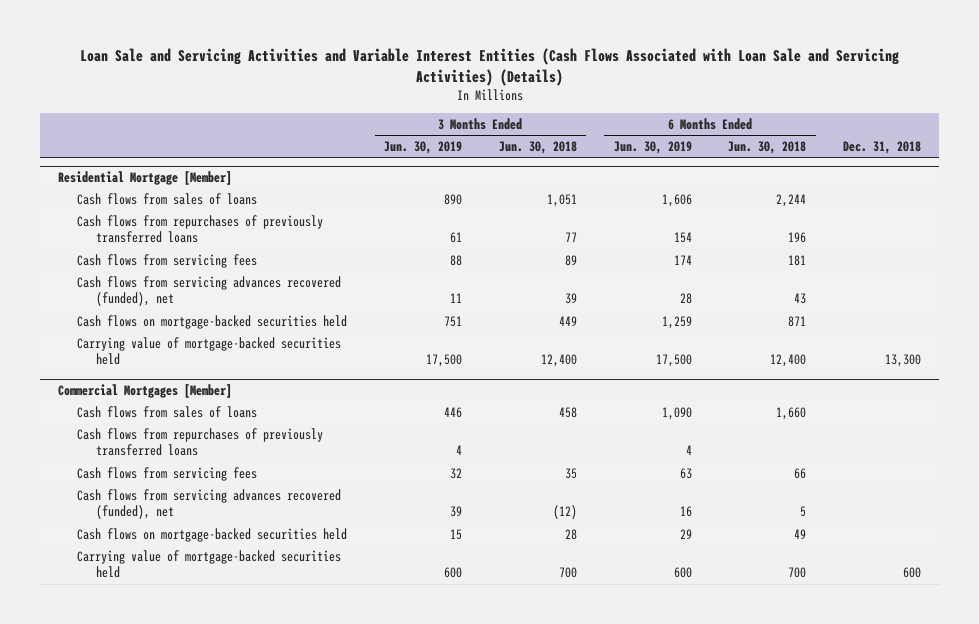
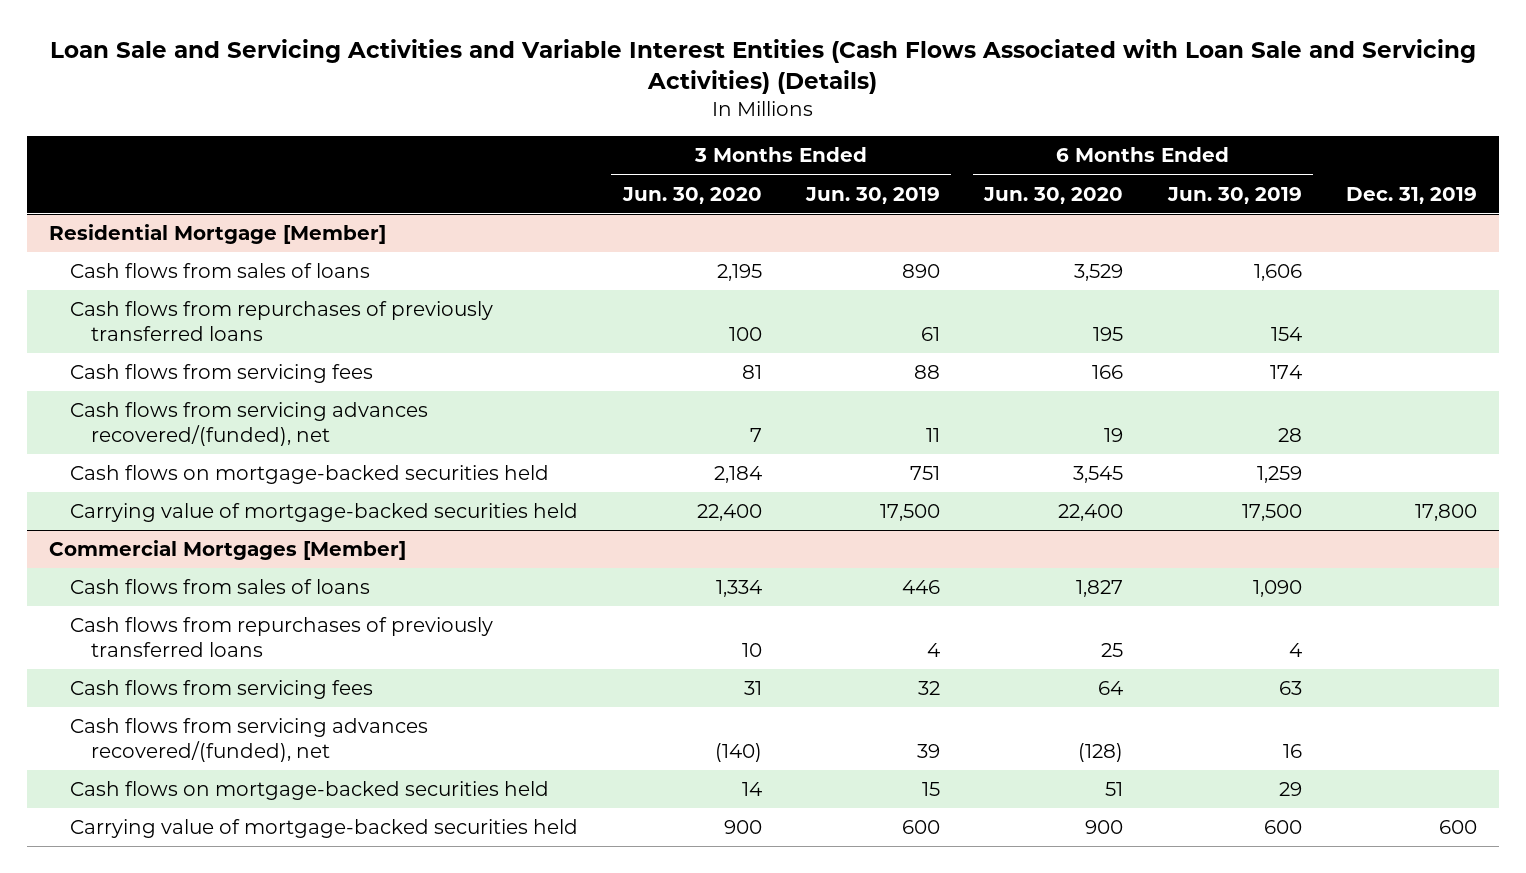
[498,141,577,155] Jun. 30, 2018 -> none
[728,141,807,155] Jun. 30, 2018 -> none
[843,141,922,155] Dec. 31, 2018 -> none
none -> [621,186,762,204] Jun. 30, 2020
none -> [983,186,1124,204] Jun. 30, 2020
none -> [1345,186,1477,204] Dec. 31, 2019
[77,275,342,307] Cash flows from servicing advances recovered (funded), net -> [70,402,429,446] Cash flows from servicing advances recovered/(funded), net
[77,488,342,520] Cash flows from servicing advances recovered (funded), net -> [70,718,429,762] Cash flows from servicing advances recovered/(funded), net

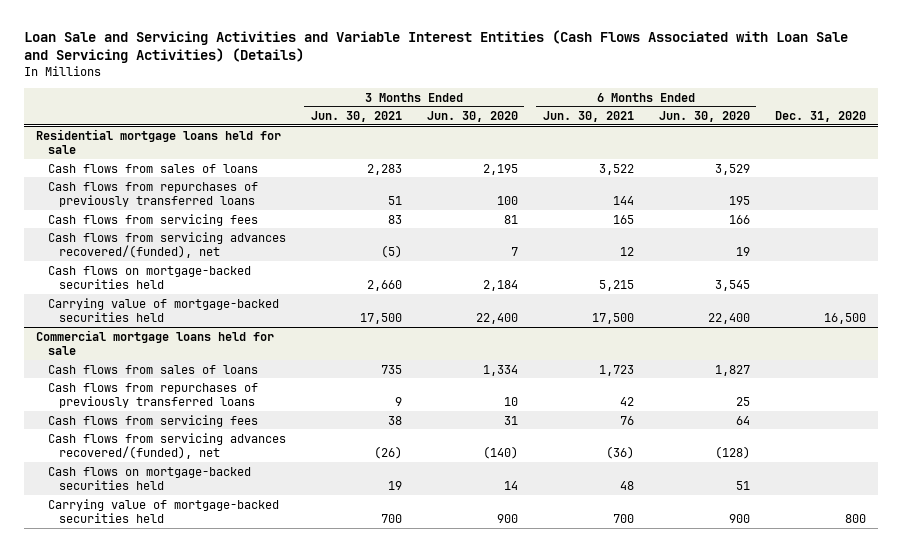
[804,186,940,204] Jun. 30, 2019 -> none
[1166,186,1302,204] Jun. 30, 2019 -> none
[1345,186,1477,204] Dec. 31, 2019 -> none
none -> [310,110,402,122] Jun. 30, 2021
none -> [542,110,634,122] Jun. 30, 2021
none -> [774,110,866,122] Dec. 31, 2020
[49,224,387,245] Residential Mortgage [Member] -> [36,128,282,155] Residential mortgage loans held for sale
[49,540,407,561] Commercial Mortgages [Member] -> [36,329,275,356] Commercial mortgage loans held for sale

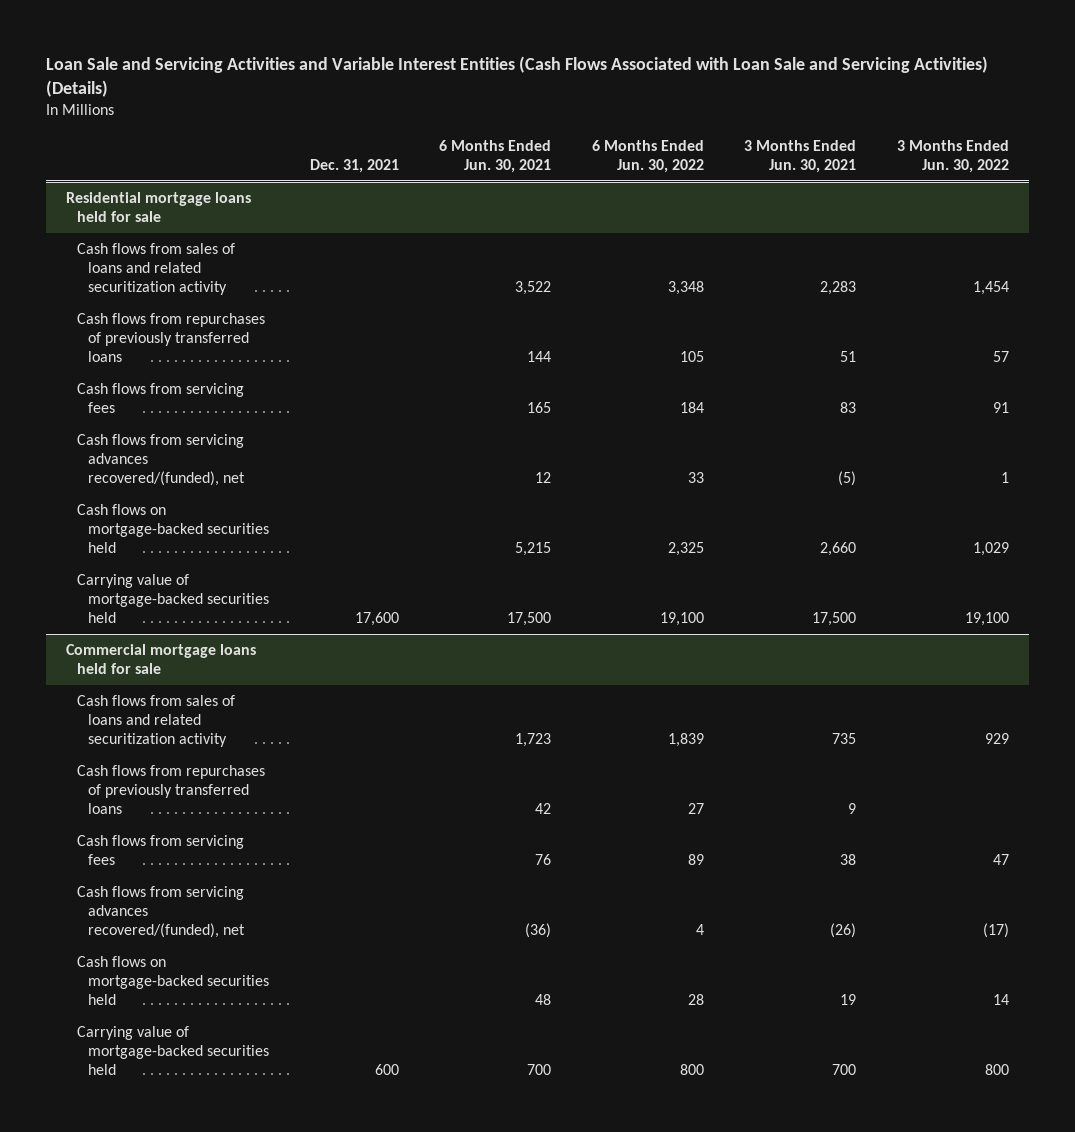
[426,110,518,122] Jun. 30, 2020 -> none
[658,110,750,122] Jun. 30, 2020 -> none
[774,110,866,122] Dec. 31, 2020 -> none
none -> [309,159,399,174] Dec. 31, 2021
none -> [591,139,704,174] 6 Months Ended Jun. 30, 2022
none -> [896,139,1009,174] 3 Months Ended Jun. 30, 2022
[47,163,258,173] Cash flows from sales of loans -> [77,242,236,296] Cash flows from sales of loans and related securitization activity
[47,364,258,374] Cash flows from sales of loans -> [77,694,236,748] Cash flows from sales of loans and related securitization activity

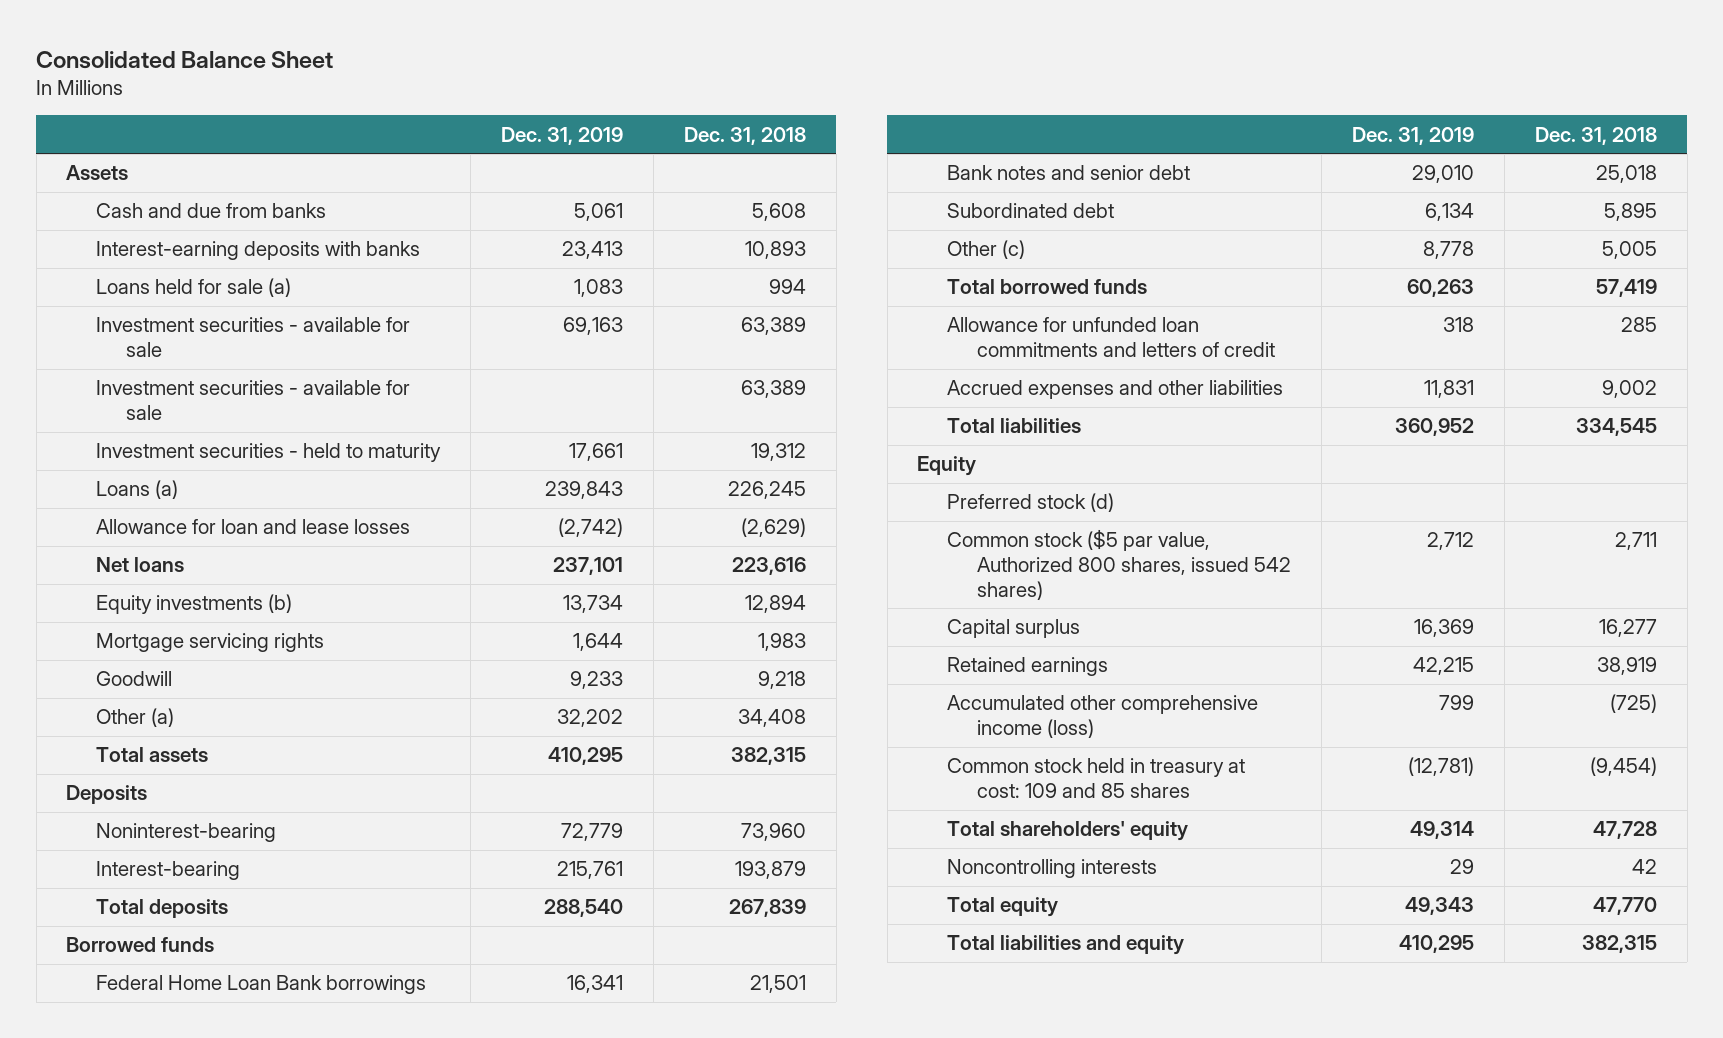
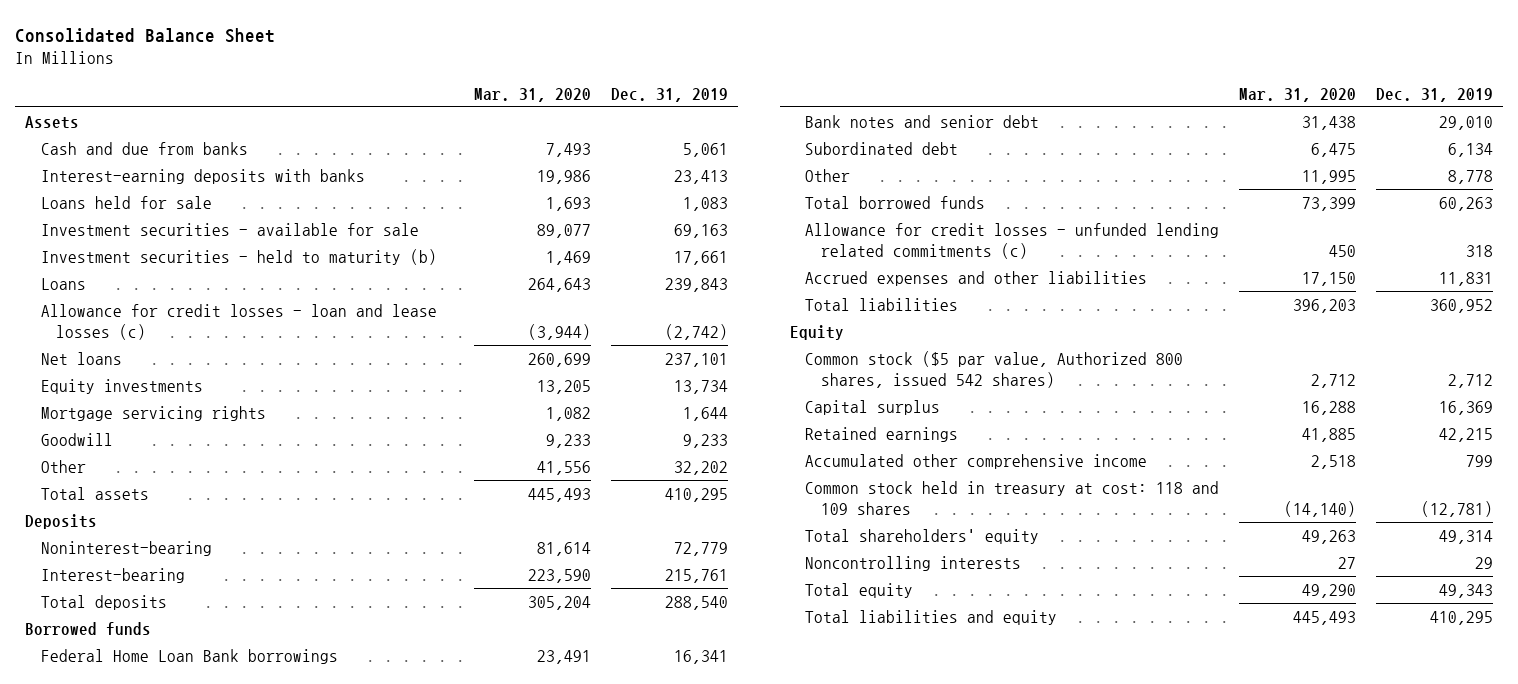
[683,126,806,145] Dec. 31, 2018 -> none
none -> [474,87,592,102] Mar. 31, 2020
[96,278,292,298] Loans held for sale (a) -> [40,195,212,209] Loans held for sale
[96,380,411,421] Investment securities - available for sale -> none
[96,443,442,463] Investment securities - held to maturity -> [40,248,437,265] Investment securities - held to maturity (b)
[96,480,179,500] Loans (a) -> [40,277,86,290] Loans
[96,519,411,535] Allowance for loan and lease losses -> [40,303,437,340] Allowance for credit losses - loan and lease losses (c)
[96,594,293,615] Equity investments (b) -> [40,378,203,394] Equity investments
[96,708,175,728] Other (a) -> [40,459,86,473] Other
[947,240,1026,260] Other (c) -> [805,168,851,182] Other
[947,317,1275,358] Allowance for unfunded loan commitments and letters of credit -> [805,222,1220,259] Allowance for credit losses - unfunded lending related commitments (c)
[947,493,1115,513] Preferred stock (d) -> none
[947,695,1259,739] Accumulated other comprehensive income (loss) -> [805,453,1148,469] Accumulated other comprehensive income
[947,758,1246,799] Common stock held in treasury at cost: 109 and 85 shares -> [805,480,1220,515] Common stock held in treasury at cost: 118 and 109 shares

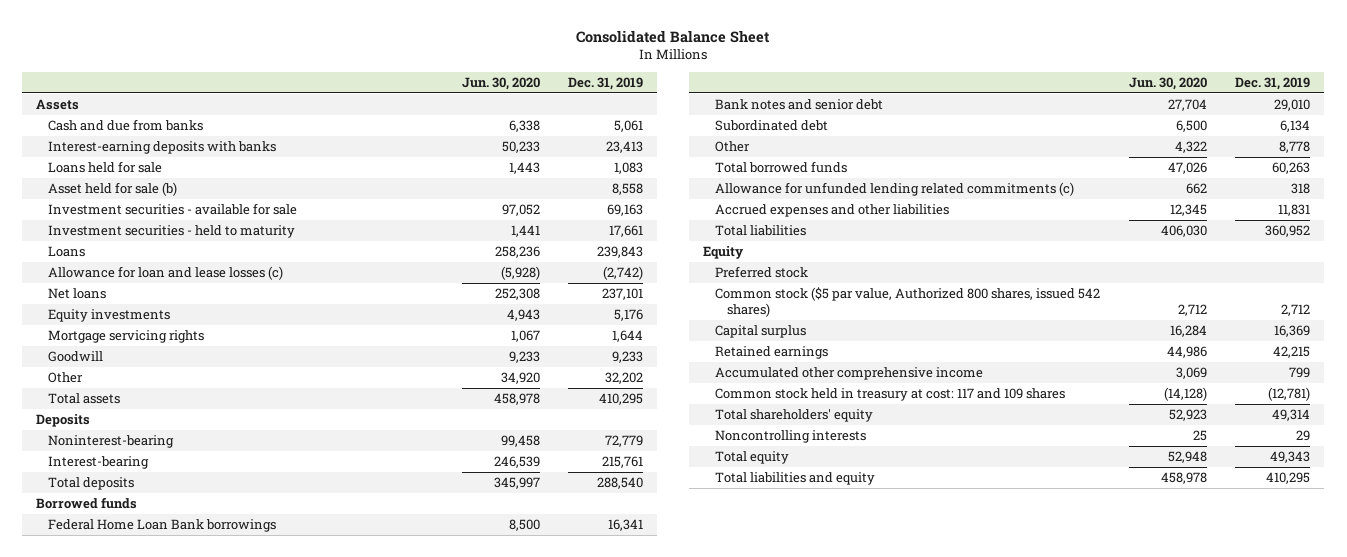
[474,87,592,102] Mar. 31, 2020 -> none
none -> [461,77,540,91] Jun. 30, 2020
none -> [48,181,178,196] Asset held for sale (b)
[40,248,437,265] Investment securities - held to maturity (b) -> [48,224,296,238] Investment securities - held to maturity
[40,303,437,340] Allowance for credit losses - loan and lease losses (c) -> [48,265,284,280] Allowance for loan and lease losses (c)
[674,379,729,394] 13,734 -> [614,308,644,321] 5,176
[805,222,1220,259] Allowance for credit losses - unfunded lending related commitments (c) -> [715,181,1075,196] Allowance for unfunded lending related commitments (c)
none -> [715,265,809,278] Preferred stock
[805,480,1220,515] Common stock held in treasury at cost: 118 and 109 shares -> [715,387,1066,401] Common stock held in treasury at cost: 117 and 109 shares

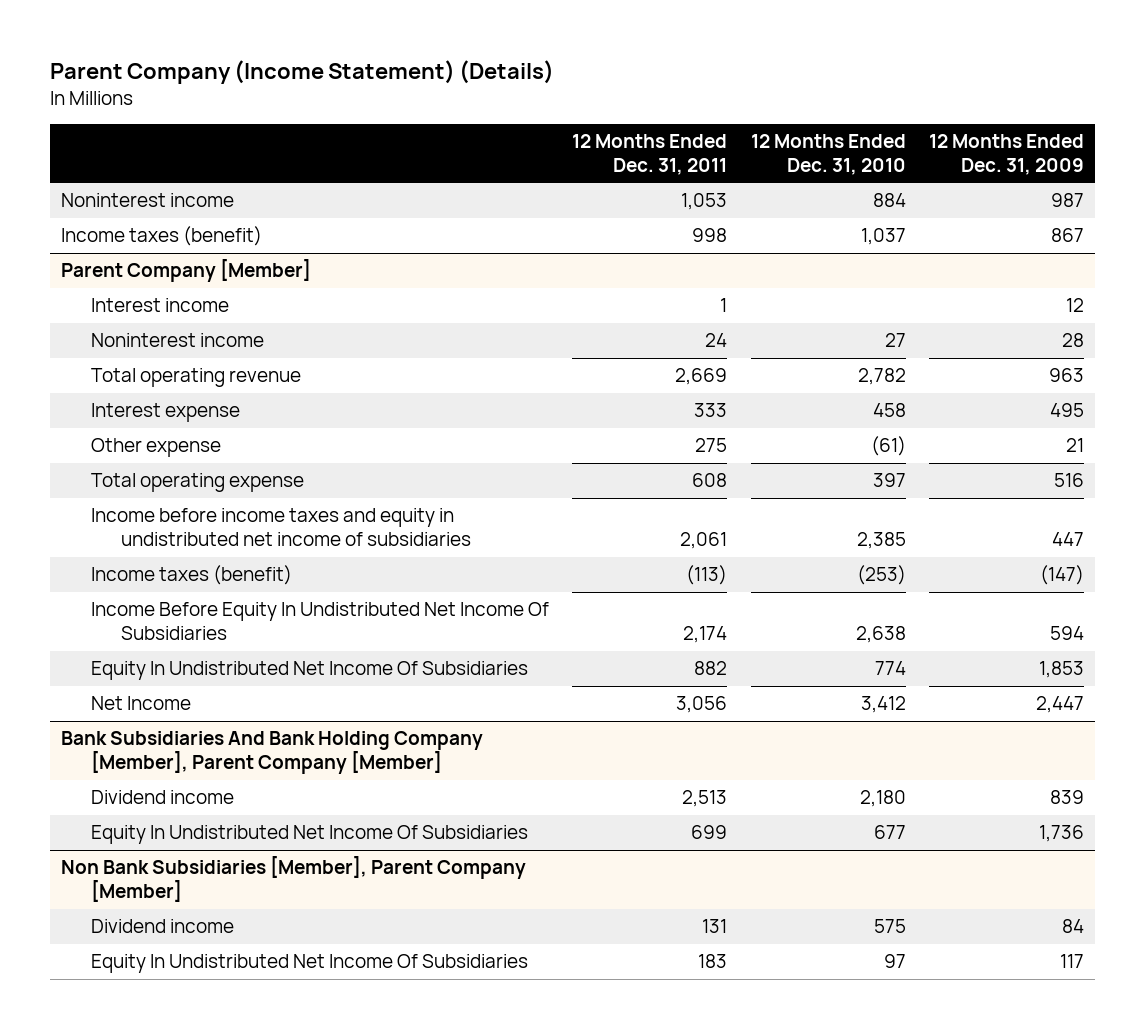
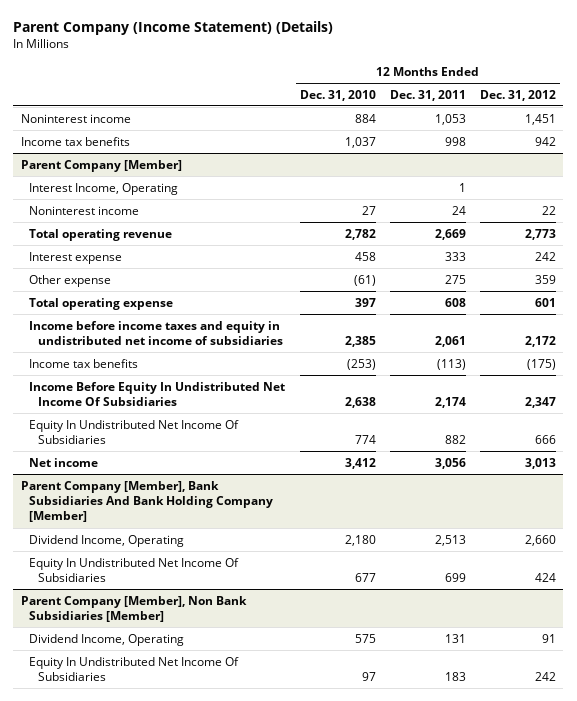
[928,133,1084,175] 12 Months Ended Dec. 31, 2009 -> none
none -> [480,89,557,101] Dec. 31, 2012
[61,226,263,247] Income taxes (benefit) -> [20,136,130,146] Income tax benefits
[91,298,230,313] Interest income -> [29,182,179,195] Interest Income, Operating
[91,565,293,586] Income taxes (benefit) -> [29,358,139,368] Income tax benefits
[91,696,192,711] Net Income -> [29,457,99,467] Net income
[61,731,484,775] Bank Subsidiaries And Bank Holding Company [Member], Parent Company [Member] -> [20,480,274,523] Parent Company [Member], Bank Subsidiaries And Bank Holding Company [Member]
[91,790,235,805] Dividend income -> [29,534,185,547] Dividend Income, Operating
[61,856,527,903] Non Bank Subsidiaries [Member], Parent Company [Member] -> [20,595,247,623] Parent Company [Member], Non Bank Subsidiaries [Member]
[91,919,235,934] Dividend income -> [29,633,185,646] Dividend Income, Operating

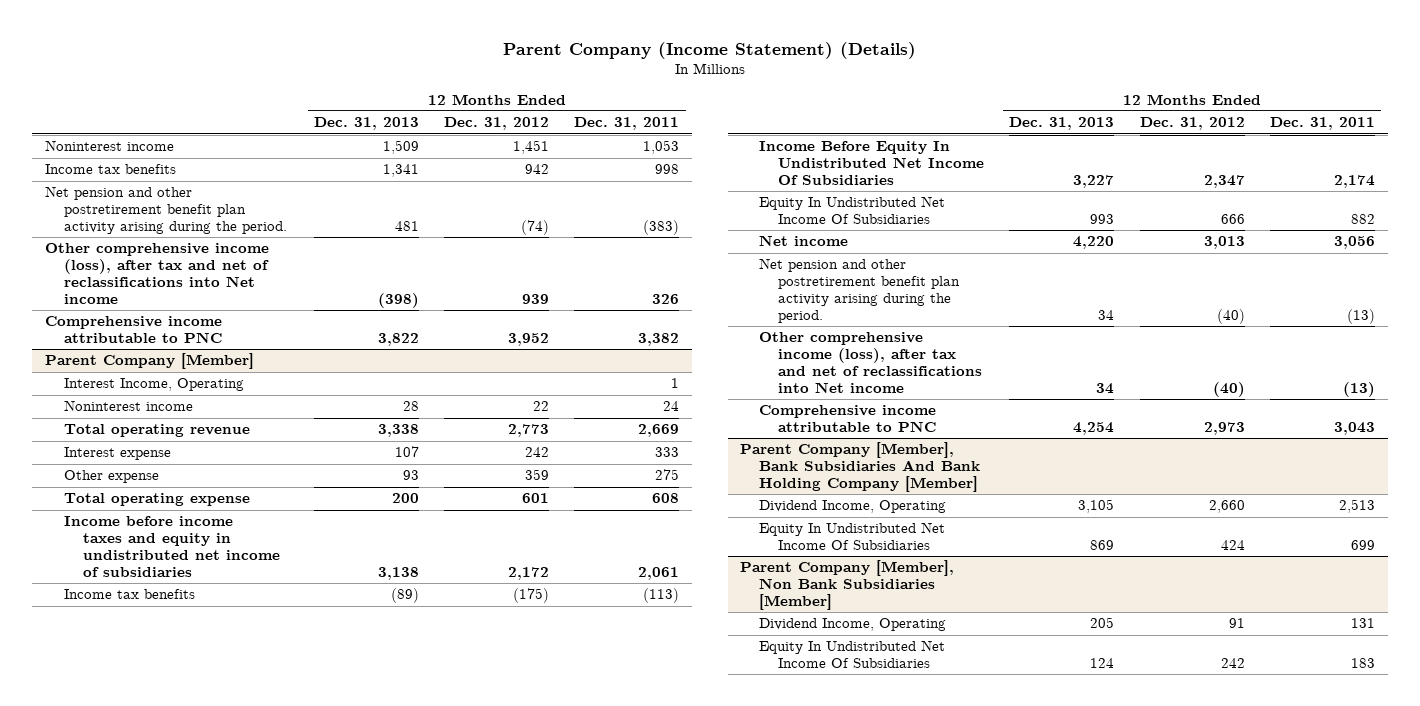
[299,89,376,101] Dec. 31, 2010 -> none
none -> [313,117,419,131] Dec. 31, 2013
none -> [44,186,287,234] Net pension and other postretirement benefit plan activity arising during the period.
none -> [44,243,269,304] Other comprehensive income (loss), after tax and net of reclassifications into Net income
none -> [44,316,222,344] Comprehensive income attributable to PNC
none -> [759,258,961,323] Net pension and other postretirement benefit plan activity arising during the period.
none -> [759,332,983,393] Other comprehensive income (loss), after tax and net of reclassifications into Net income
none -> [759,405,937,433] Comprehensive income attributable to PNC

